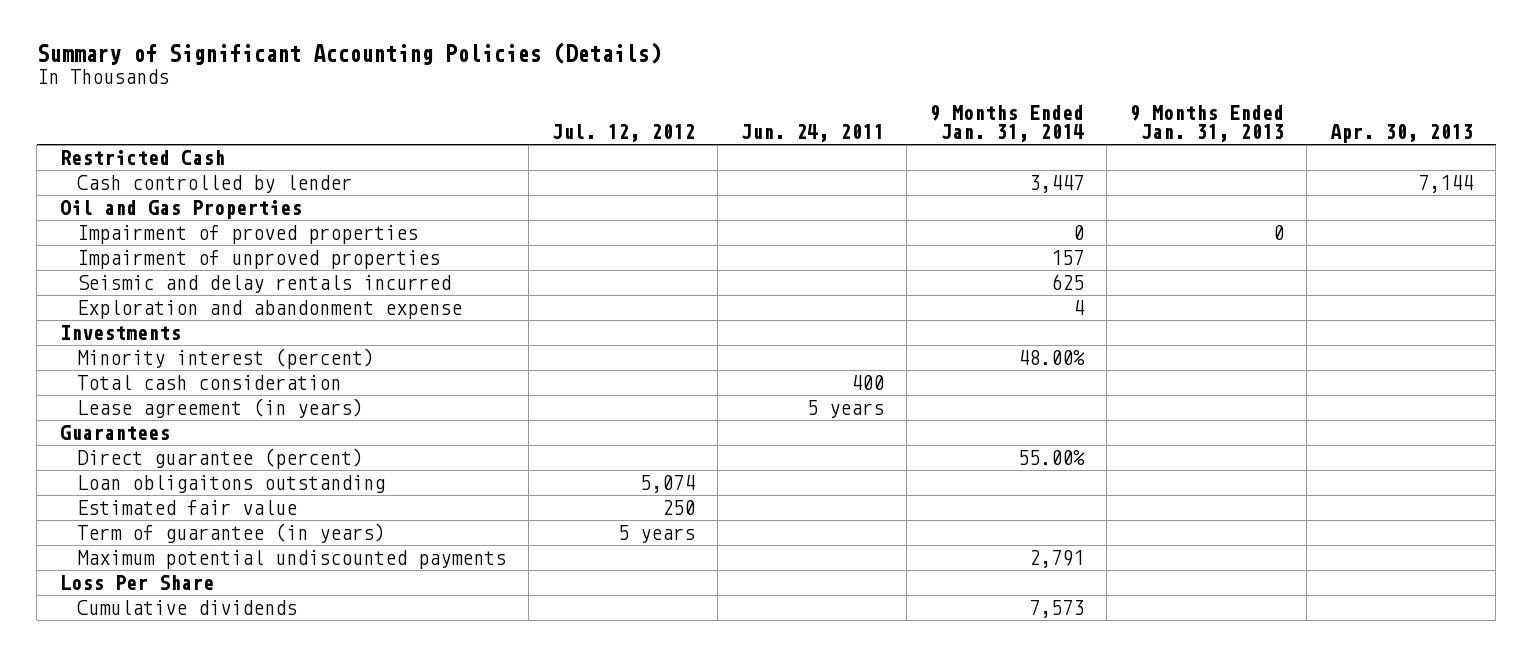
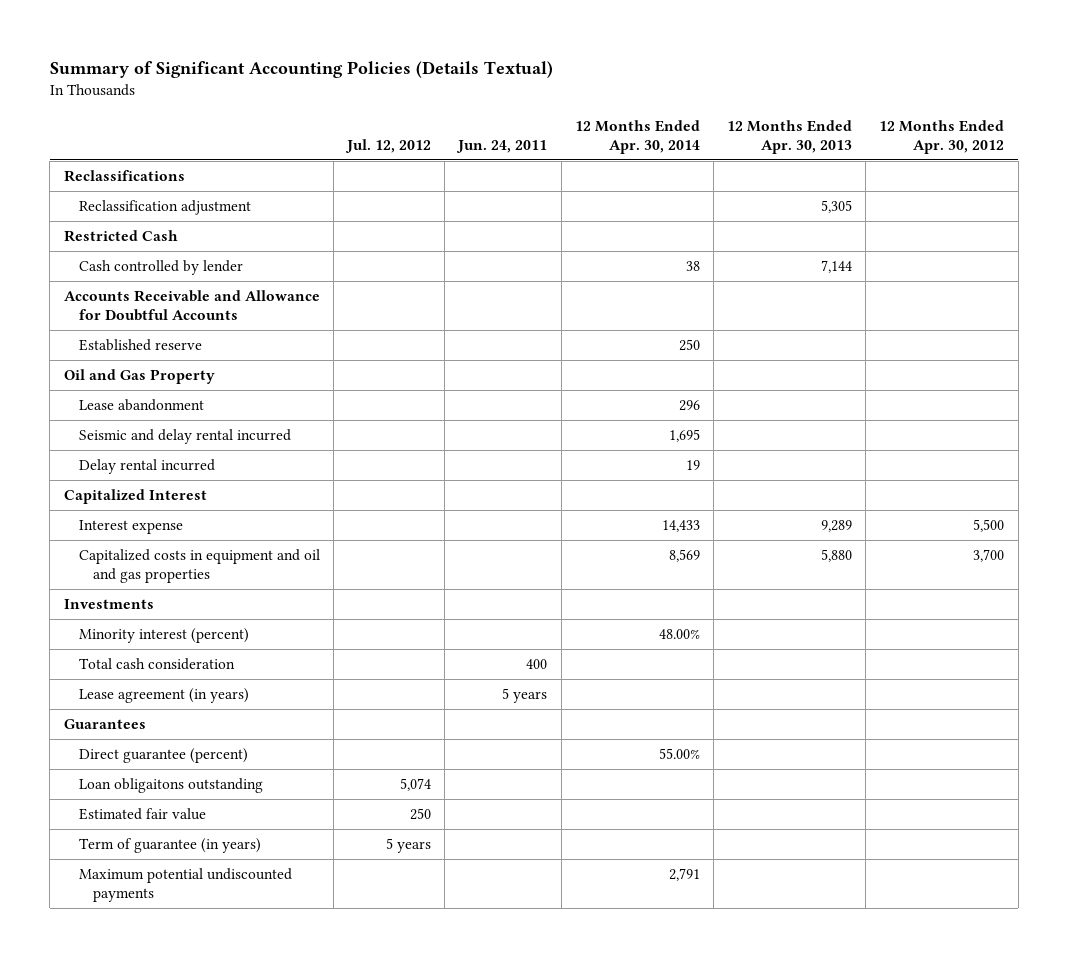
[36,41,661,65] Summary of Significant Accounting Policies (Details) -> [49,61,553,79] Summary of Significant Accounting Policies (Details Textual)
[929,105,1084,143] 9 Months Ended Jan. 31, 2014 -> none
[1129,105,1284,143] 9 Months Ended Jan. 31, 2013 -> none
[1329,124,1473,144] Apr. 30, 2013 -> none
none -> [574,119,700,154] 12 Months Ended Apr. 30, 2014
none -> [727,119,853,154] 12 Months Ended Apr. 30, 2013
none -> [879,119,1005,154] 12 Months Ended Apr. 30, 2012
none -> [63,170,185,183] Reclassifications
none -> [78,200,251,216] Reclassification adjustment
[76,225,418,245] Impairment of proved properties -> none
[76,250,440,270] Impairment of unproved properties -> none
[76,300,462,320] Exploration and abandonment expense -> none
none -> [63,290,320,321] Accounts Receivable and Allowance for Doubtful Accounts
none -> [78,339,202,352] Established reserve
[59,200,302,220] Oil and Gas Properties -> [63,369,215,385] Oil and Gas Property
none -> [78,399,204,412] Lease abandonment
[76,275,451,294] Seismic and delay rentals incurred -> [78,429,291,445] Seismic and delay rental incurred
none -> [78,459,215,475] Delay rental incurred
none -> [63,489,207,505] Capitalized Interest
none -> [78,520,183,535] Interest expense
none -> [78,549,320,583] Capitalized costs in equipment and oil and gas properties
[59,575,214,591] Loss Per Share -> none
[76,600,297,616] Cumulative dividends -> none

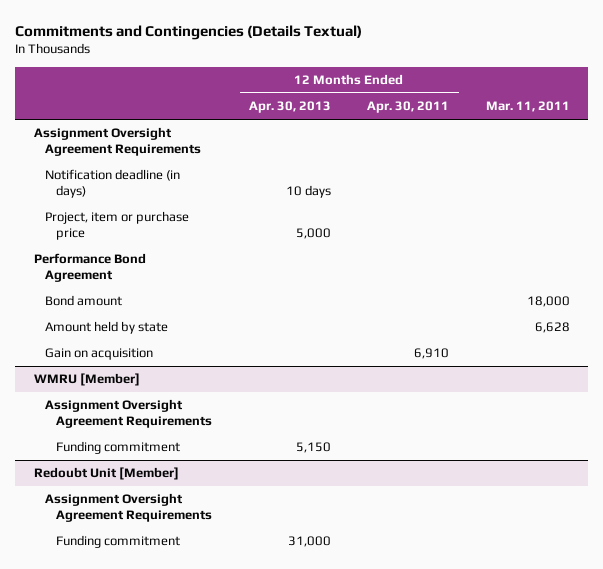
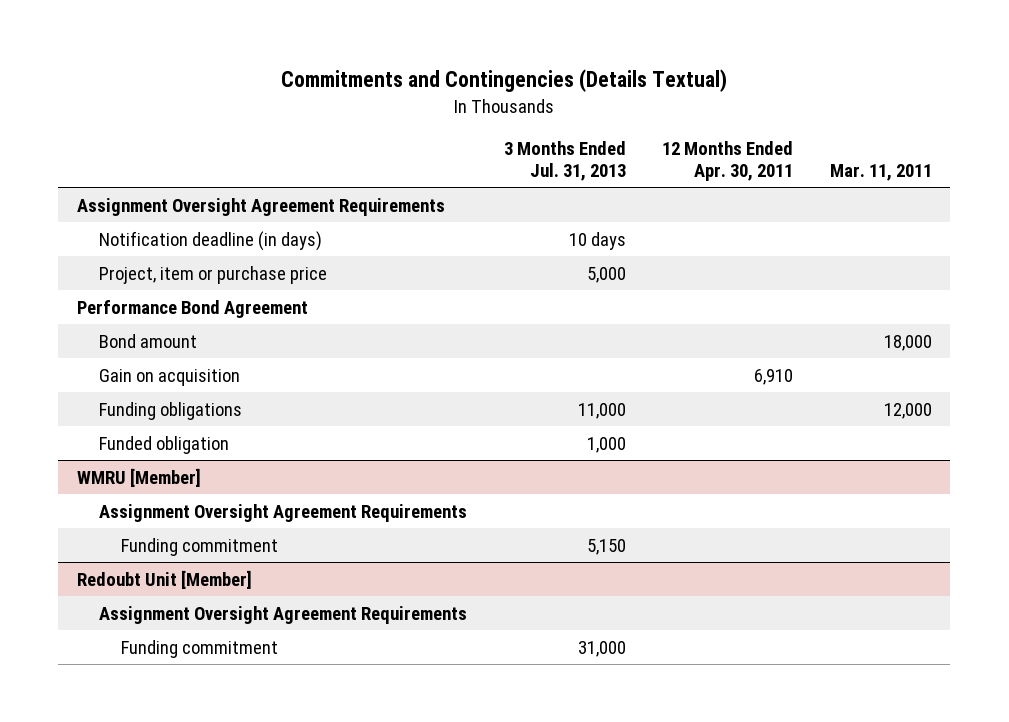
[248,101,331,114] Apr. 30, 2013 -> none
none -> [503,141,626,182] 3 Months Ended Jul. 31, 2013
[45,321,169,335] Amount held by state -> none
none -> [98,401,242,420] Funding obligations
none -> [98,435,229,454] Funded obligation

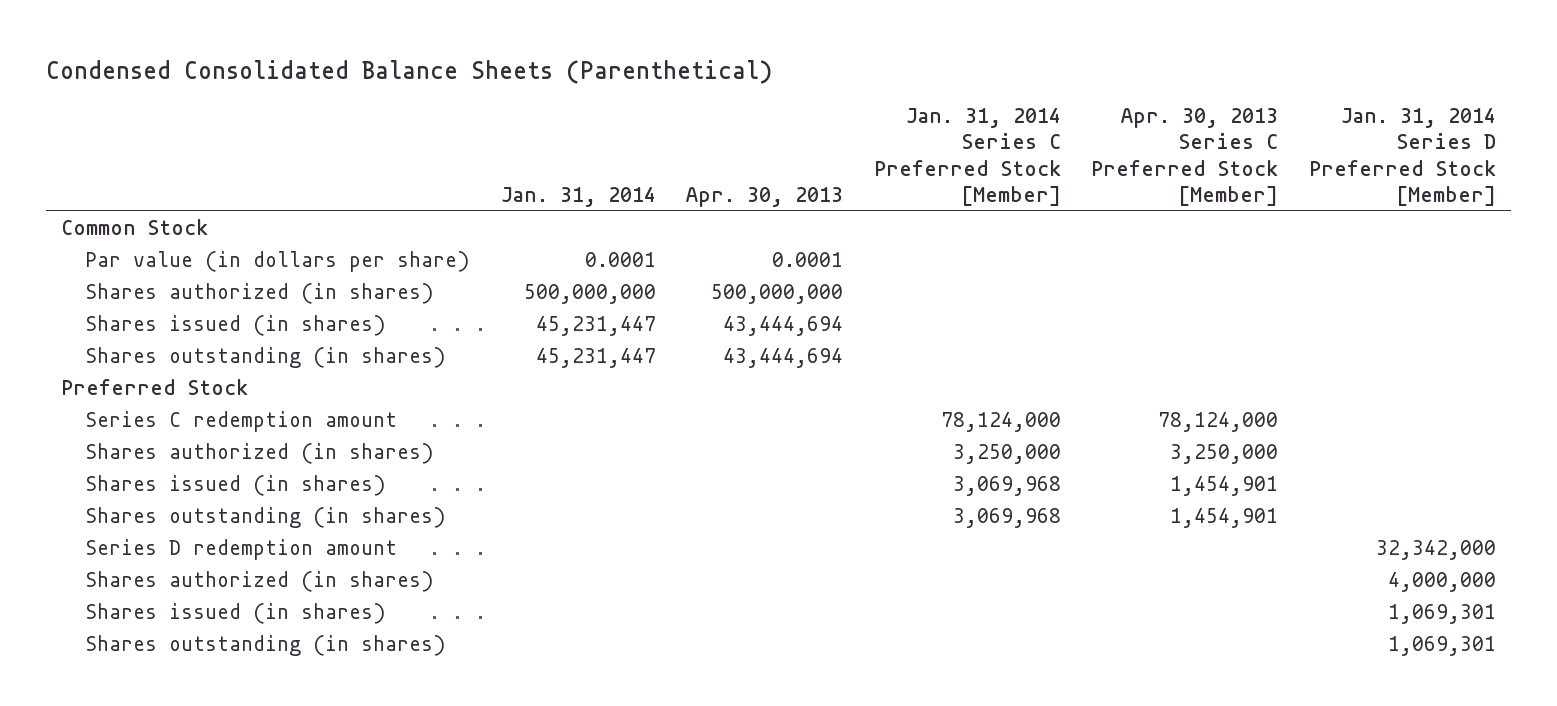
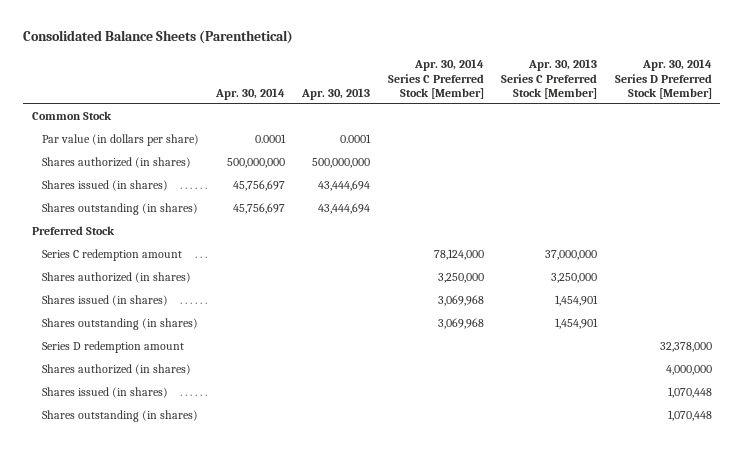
[46,59,773,84] Condensed Consolidated Balance Sheets (Parenthetical) -> [22,30,293,45] Consolidated Balance Sheets (Parenthetical)
[500,187,656,208] Jan. 31, 2014 -> none
[873,107,1061,207] Jan. 31, 2014 Series C Preferred Stock [Member] -> none
[1308,107,1496,207] Jan. 31, 2014 Series D Preferred Stock [Member] -> none
none -> [214,87,285,100] Apr. 30, 2014
none -> [387,59,484,99] Apr. 30, 2014 Series C Preferred Stock [Member]
none -> [614,59,712,99] Apr. 30, 2014 Series D Preferred Stock [Member]
[1158,412,1279,433] 78,124,000 -> [545,250,598,261] 37,000,000

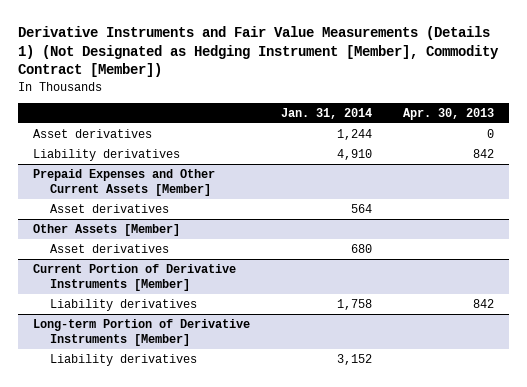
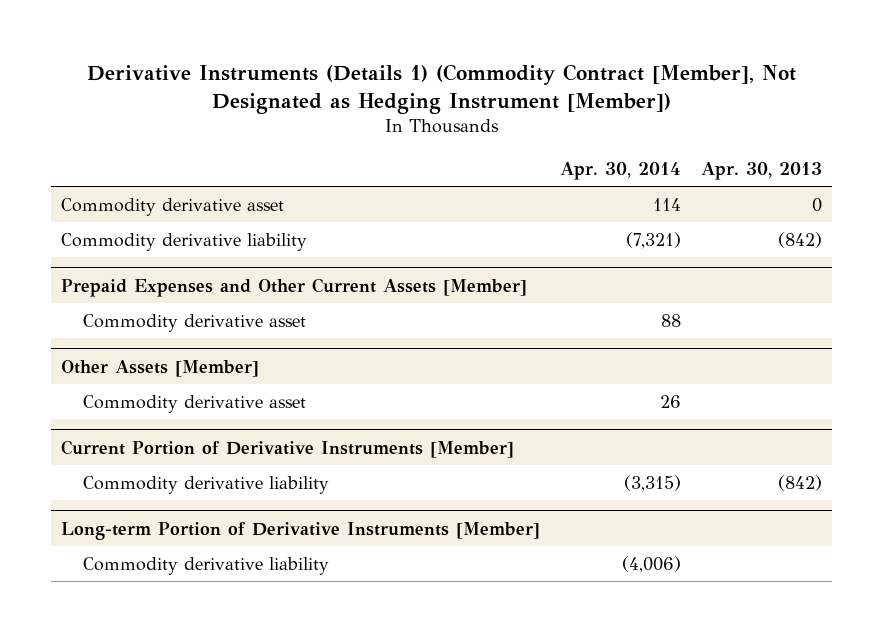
[17,25,499,78] Derivative Instruments and Fair Value Measurements (Details 1) (Not Designated as Hedging Instrument [Member], Commodity Contract [Member]) -> [86,63,796,114] Derivative Instruments (Details 1) (Commodity Contract [Member], Not Designated as Hedging Instrument [Member])
[281,108,373,120] Jan. 31, 2014 -> none
none -> [560,161,682,180] Apr. 30, 2014
[33,128,153,138] Asset derivatives -> [61,198,285,217] Commodity derivative asset
[33,148,181,161] Liability derivatives -> [61,233,308,252] Commodity derivative liability
[473,148,495,158] 842 -> [777,232,822,249] (842)
[49,203,169,213] Asset derivatives -> [83,314,307,333] Commodity derivative asset
[49,243,169,253] Asset derivatives -> [83,395,307,414] Commodity derivative asset
[49,298,197,311] Liability derivatives -> [83,476,330,495] Commodity derivative liability
[473,298,495,308] 842 -> [777,475,822,492] (842)
[49,353,197,366] Liability derivatives -> [83,557,330,576] Commodity derivative liability

